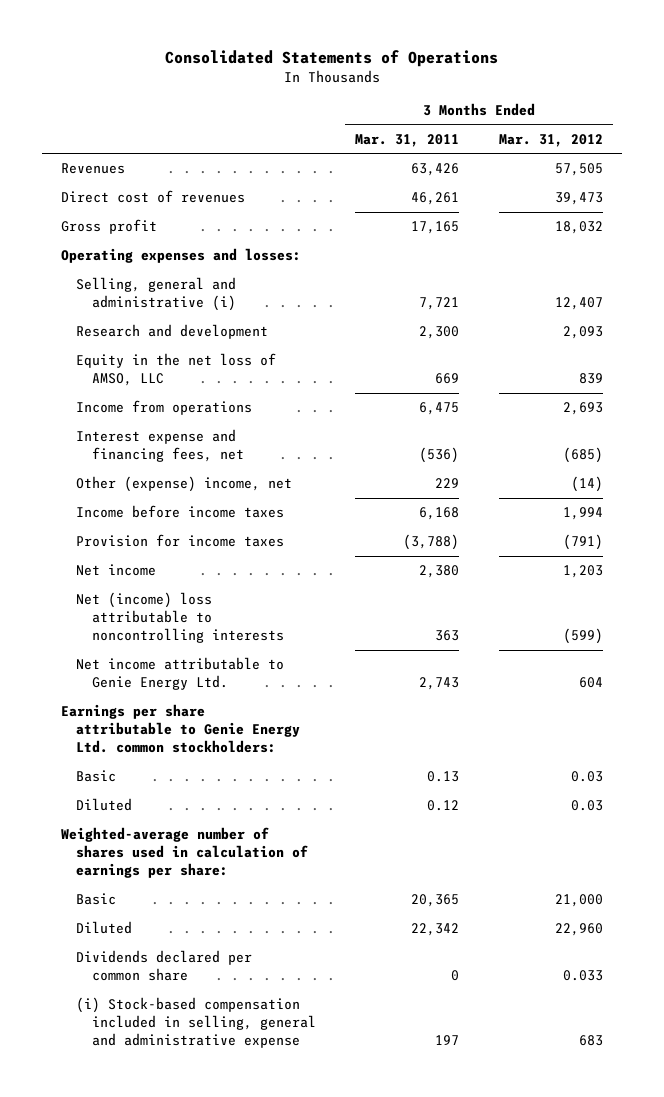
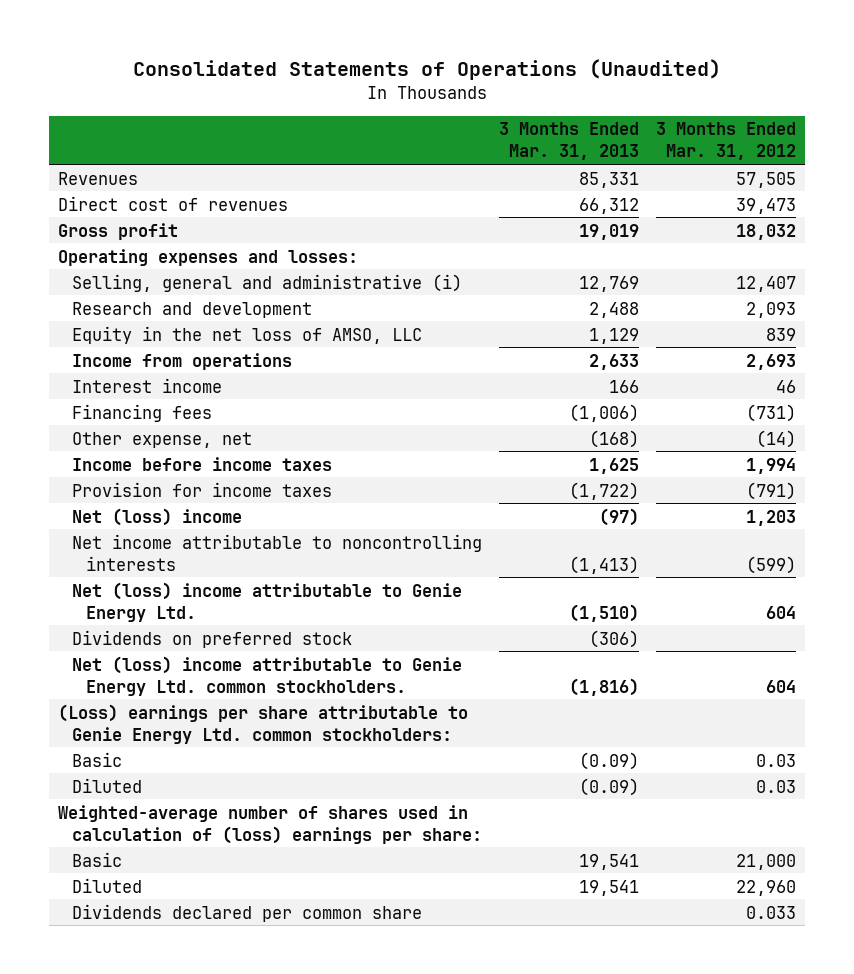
[165,50,499,68] Consolidated Statements of Operations -> [132,58,721,80] Consolidated Statements of Operations (Unaudited)
[355,133,460,147] Mar. 31, 2011 -> none
none -> [499,122,640,161] 3 Months Ended Mar. 31, 2013
[76,429,244,463] Interest expense and financing fees, net -> none
none -> [71,377,222,393] Interest income
none -> [71,403,212,422] Financing fees
[76,476,293,493] Other (expense) income, net -> [71,431,252,448] Other expense, net
[76,564,157,577] Net income -> [71,507,242,526] Net (loss) income
[76,592,284,644] Net (income) loss attributable to noncontrolling interests -> [71,533,482,571] Net income attributable to noncontrolling interests
[76,657,285,691] Net income attributable to Genie Energy Ltd. -> [71,581,462,622] Net (loss) income attributable to Genie Energy Ltd.
none -> [71,629,352,648] Dividends on preferred stock
none -> [71,655,462,696] Net (loss) income attributable to Genie Energy Ltd. common stockholders.
[61,704,301,754] Earnings per share attributable to Genie Energy Ltd. common stockholders: -> [57,703,468,744] (Loss) earnings per share attributable to Genie Energy Ltd. common stockholders:
[61,827,309,879] Weighted-average number of shares used in calculation of earnings per share: -> [57,804,482,844] Weighted-average number of shares used in calculation of (loss) earnings per share:
[76,997,316,1049] (i) Stock-based compensation included in selling, general and administrative expense -> none

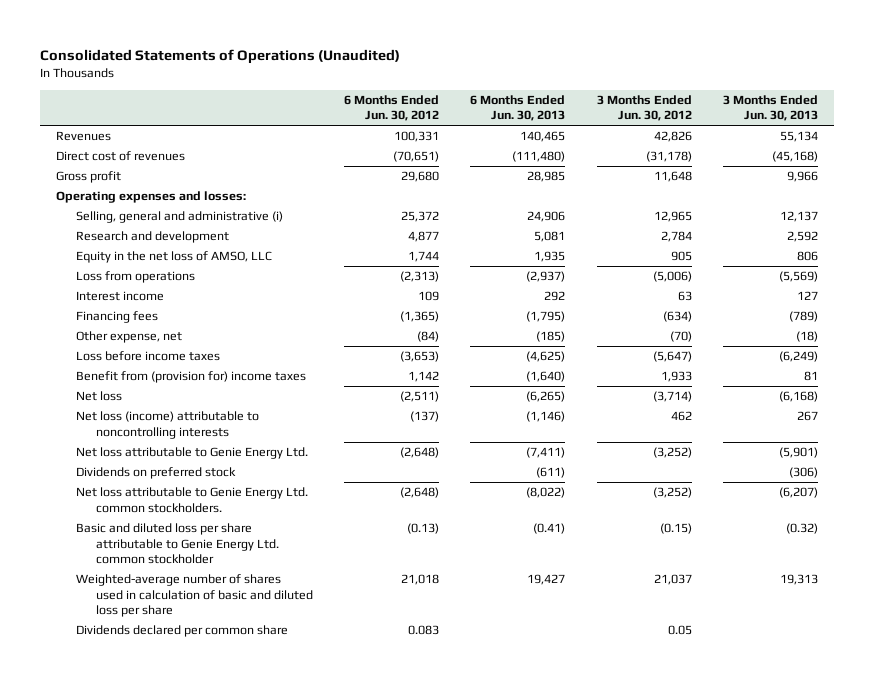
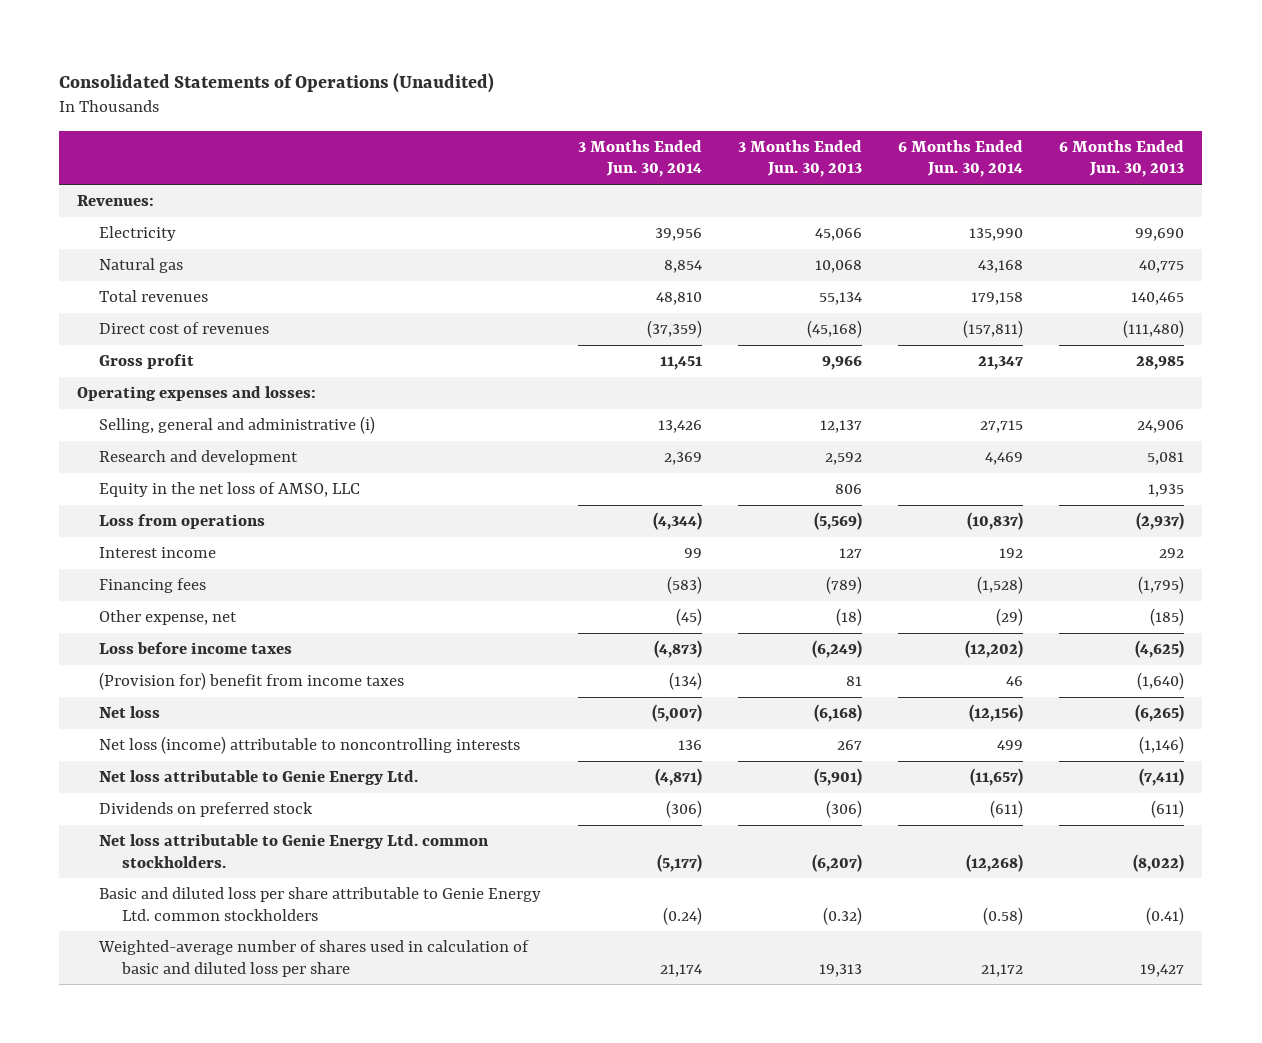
[344,94,440,122] 6 Months Ended Jun. 30, 2012 -> none
[596,94,692,122] 3 Months Ended Jun. 30, 2012 -> none
none -> [577,139,702,178] 3 Months Ended Jun. 30, 2014
none -> [898,139,1024,178] 6 Months Ended Jun. 30, 2014
none -> [77,195,155,207] Revenues:
none -> [99,226,177,242] Electricity
none -> [99,258,184,274] Natural gas
[55,131,111,142] Revenues -> [99,290,209,303] Total revenues
[75,371,306,384] Benefit from (provision for) income taxes -> [99,672,405,691] (Provision for) benefit from income taxes
[75,523,279,564] Basic and diluted loss per share attributable to Genie Energy Ltd. common stockholder -> [99,887,542,921] Basic and diluted loss per share attributable to Genie Energy Ltd. common stockholders
[75,625,288,638] Dividends declared per common share -> none

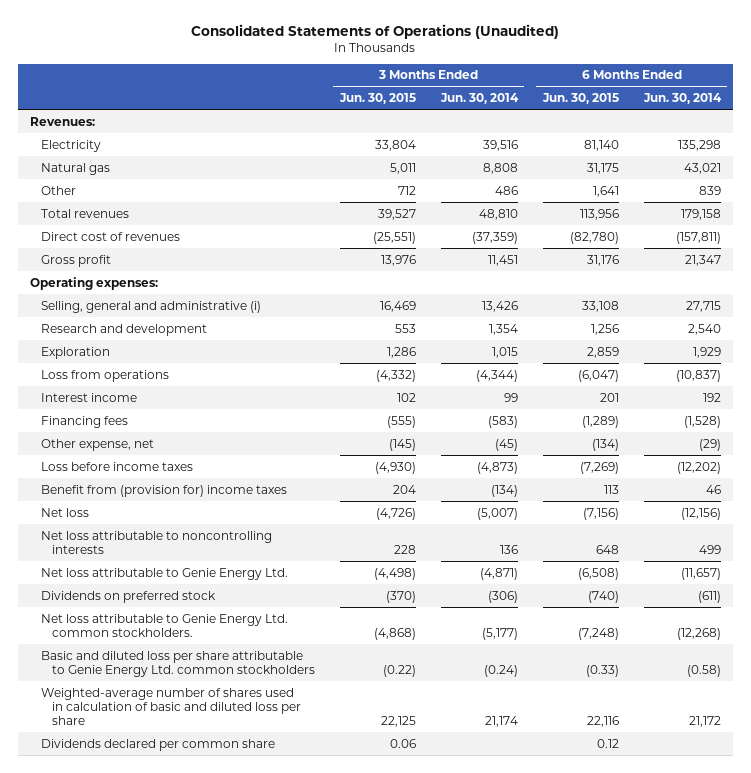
[737,139,862,178] 3 Months Ended Jun. 30, 2013 -> none
[1059,139,1185,178] 6 Months Ended Jun. 30, 2013 -> none
none -> [338,92,416,104] Jun. 30, 2015
none -> [541,92,619,104] Jun. 30, 2015
[654,228,702,242] 39,956 -> [482,139,518,151] 39,516
[969,228,1024,242] 135,990 -> [677,139,721,151] 135,298
[663,260,702,274] 8,854 -> [482,162,518,174] 8,808
[978,260,1024,274] 43,168 -> [683,162,721,174] 43,021
none -> [40,185,76,195] Other
[77,386,317,402] Operating expenses and losses: -> [30,276,159,290] Operating expenses:
[99,482,361,498] Equity in the net loss of AMSO, LLC -> none
[663,452,702,466] 2,369 -> [488,323,518,335] 1,354
[985,452,1024,466] 4,469 -> [687,323,721,335] 2,540
none -> [40,346,110,359] Exploration
[99,672,405,691] (Provision for) benefit from income taxes -> [40,484,287,497] Benefit from (provision for) income taxes
[99,736,521,755] Net loss (income) attributable to noncontrolling interests -> [40,530,272,554] Net loss attributable to noncontrolling interests
none -> [40,738,275,751] Dividends declared per common share

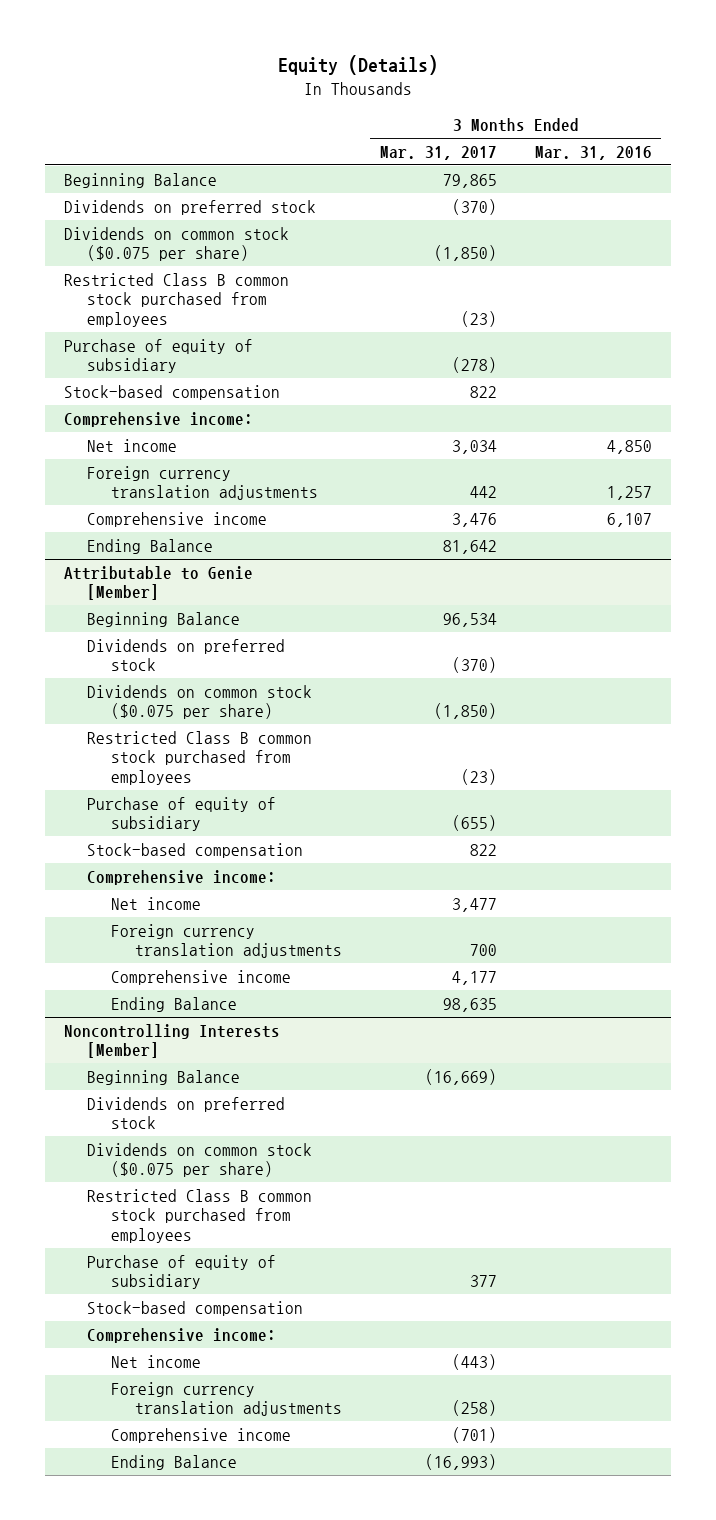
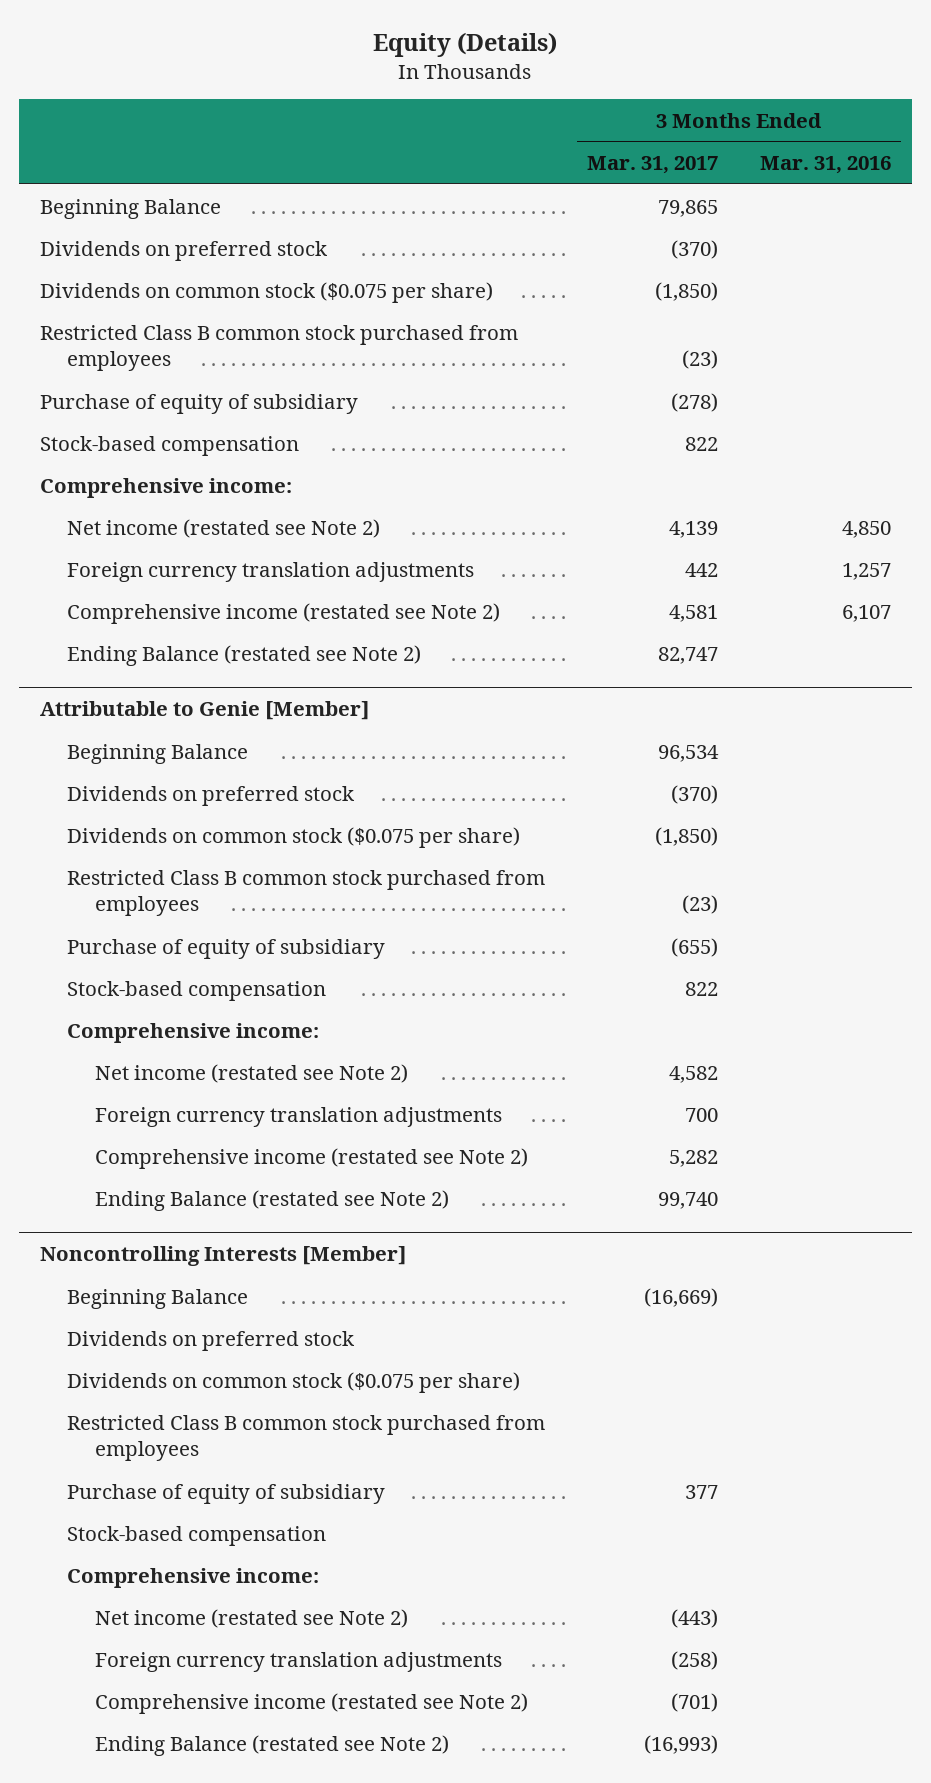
[87,438,178,452] Net income -> [67,518,381,538] Net income (restated see Note 2)
[451,439,497,454] 3,034 -> [668,520,718,538] 4,139
[87,511,268,527] Comprehensive income -> [67,602,501,624] Comprehensive income (restated see Note 2)
[451,512,497,527] 3,476 -> [668,604,718,622] 4,581
[87,538,214,554] Ending Balance -> [67,644,422,666] Ending Balance (restated see Note 2)
[442,539,497,554] 81,642 -> [657,646,718,664] 82,747
[110,896,201,910] Net income -> [94,1063,408,1083] Net income (restated see Note 2)
[451,897,497,912] 3,477 -> [668,1065,718,1083] 4,582
[110,969,291,985] Comprehensive income -> [94,1147,528,1169] Comprehensive income (restated see Note 2)
[451,970,497,985] 4,177 -> [668,1149,718,1167] 5,282
[110,996,237,1012] Ending Balance -> [94,1189,449,1211] Ending Balance (restated see Note 2)
[442,997,497,1012] 98,635 -> [657,1191,718,1209] 99,740
[110,1354,201,1368] Net income -> [94,1608,408,1628] Net income (restated see Note 2)
[110,1427,291,1443] Comprehensive income -> [94,1692,528,1714] Comprehensive income (restated see Note 2)
[110,1454,237,1470] Ending Balance -> [94,1734,449,1756] Ending Balance (restated see Note 2)

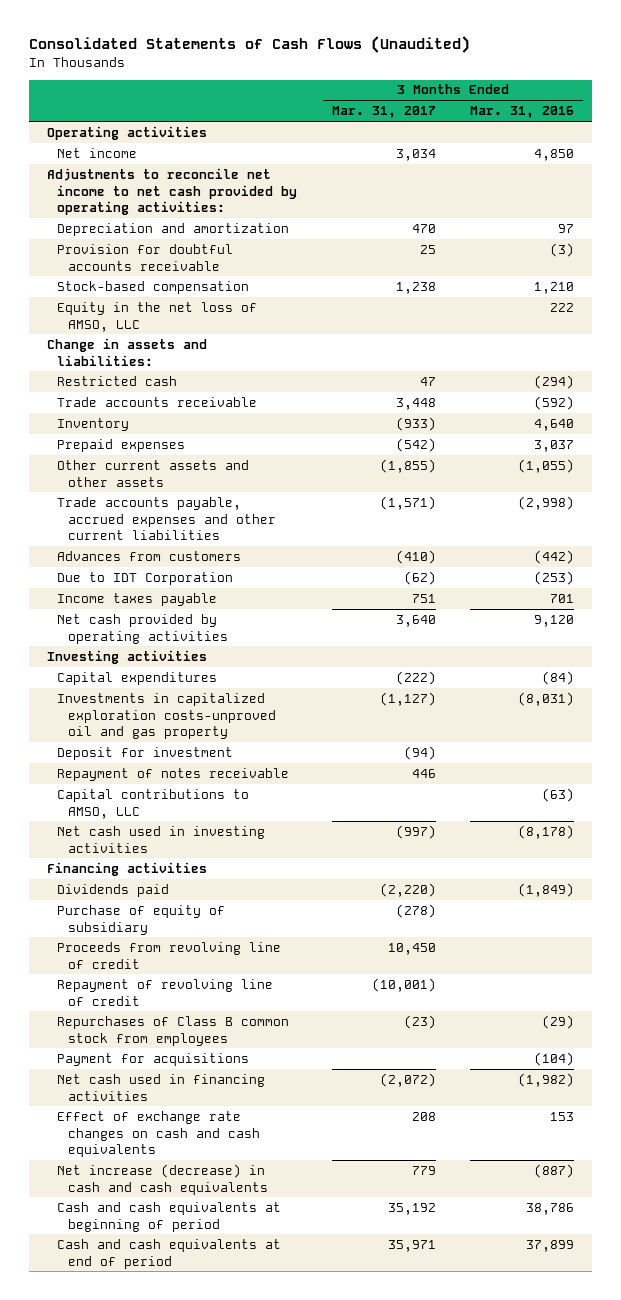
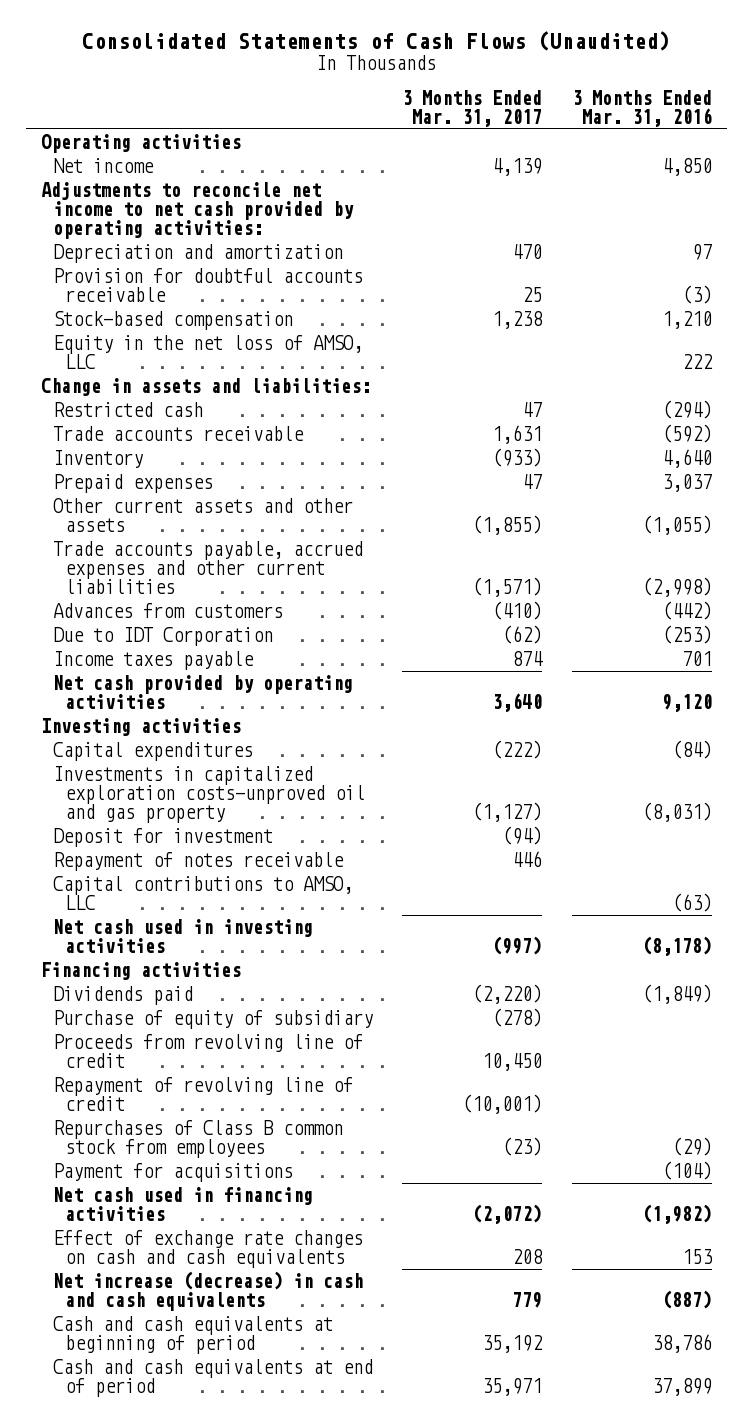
[395,148,436,161] 3,034 -> [492,158,543,177] 4,139
[395,397,436,410] 3,448 -> [492,425,543,445] 1,631
[395,437,436,452] (542) -> [522,474,543,490] 47
[411,593,436,603] 751 -> [512,651,544,667] 874

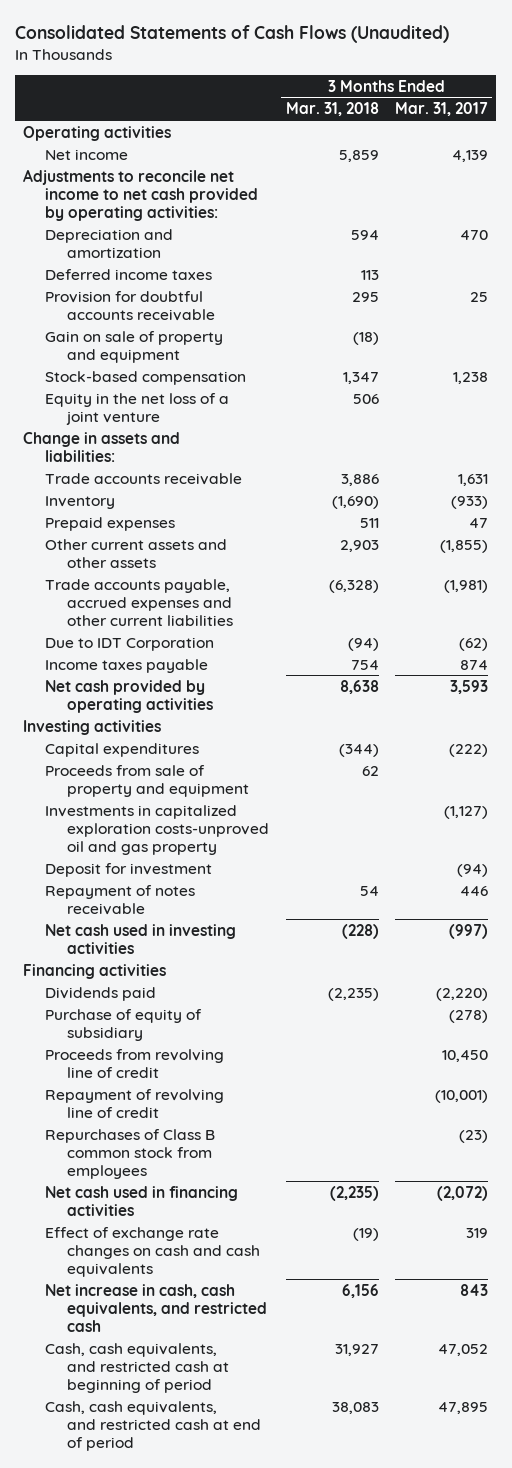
[572,89,713,127] 3 Months Ended Mar. 31, 2016 -> none
none -> [285,102,379,117] Mar. 31, 2018
none -> [45,268,213,280] Deferred income taxes
none -> [45,330,224,363] Gain on sale of property and equipment
[52,335,363,370] Equity in the net loss of AMSO, LLC -> [45,392,230,425] Equity in the net loss of a joint venture
[52,402,203,418] Restricted cash -> none
[52,603,283,619] Advances from customers -> none
[472,577,543,598] (1,571) -> [444,579,489,593] (1,981)
[492,693,543,713] 3,640 -> [450,679,489,694] 3,593
none -> [45,764,250,797] Proceeds from sale of property and equipment
[52,876,353,911] Capital contributions to AMSO, LLC -> none
[52,1163,293,1183] Payment for acquisitions -> none
[512,1249,544,1265] 208 -> [466,1227,489,1238] 319
[52,1271,363,1312] Net increase (decrease) in cash and cash equivalents -> [45,1283,268,1332] Net increase in cash, cash equivalents, and restricted cash
[512,1292,543,1309] 779 -> [460,1283,489,1296] 843
[52,1316,333,1355] Cash and cash equivalents at beginning of period -> [45,1342,230,1393] Cash, cash equivalents, and restricted cash at beginning of period
[482,1335,544,1354] 35,192 -> [438,1343,489,1356] 47,052
[52,1359,373,1398] Cash and cash equivalents at end of period -> [45,1400,262,1451] Cash, cash equivalents, and restricted cash at end of period
[482,1378,543,1397] 35,971 -> [438,1401,489,1414] 47,895

